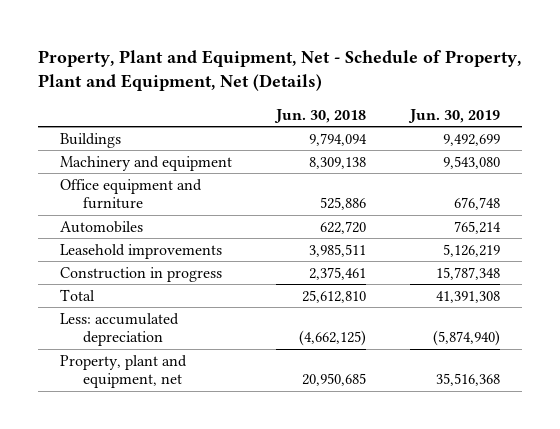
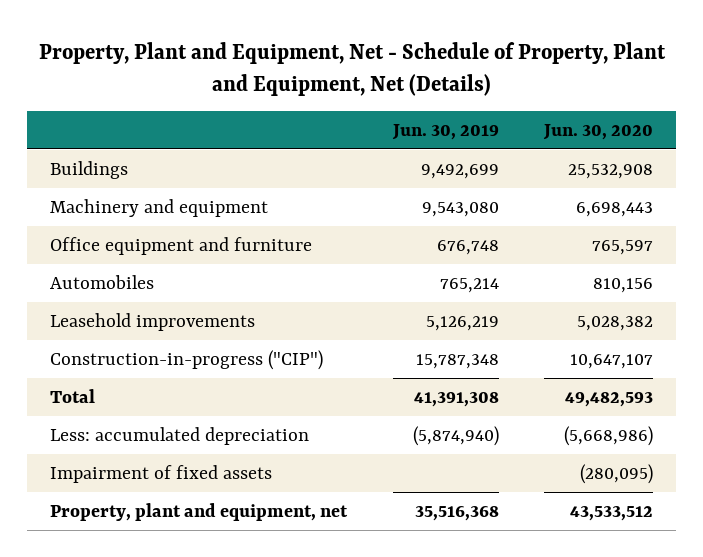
[274,108,367,123] Jun. 30, 2018 -> none
none -> [543,123,654,140] Jun. 30, 2020
[60,266,223,282] Construction in progress -> [49,349,323,370] Construction-in-progress ("CIP")
none -> [49,464,272,483] Impairment of fixed assets

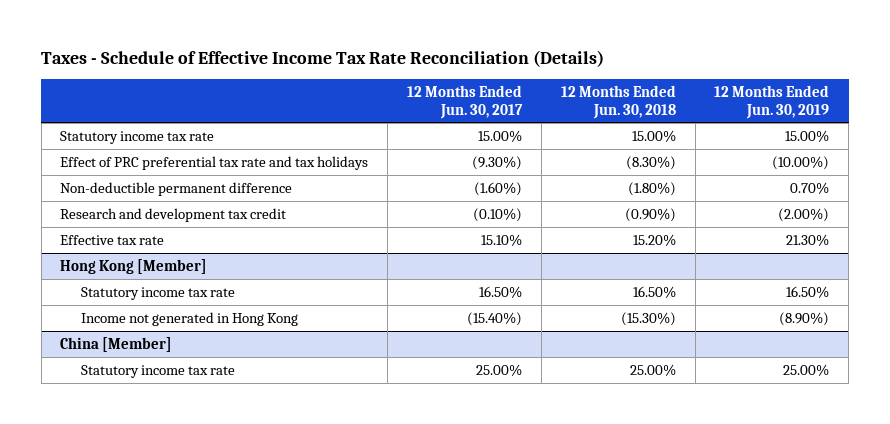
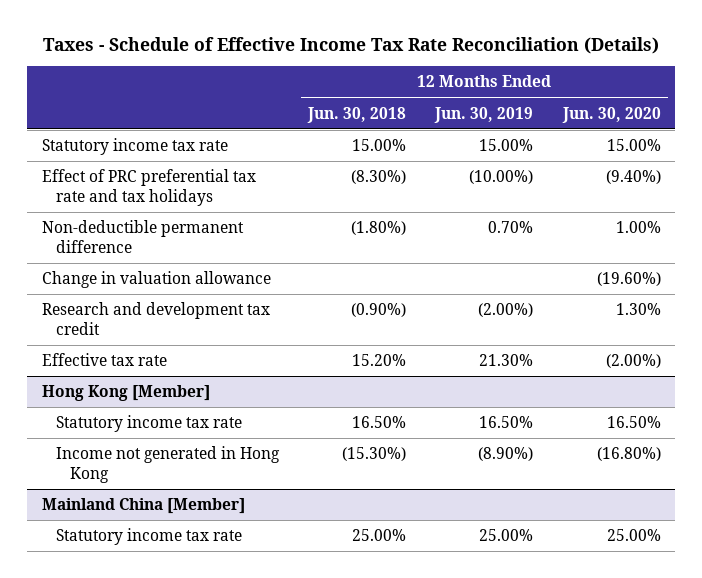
[407,85,524,119] 12 Months Ended Jun. 30, 2017 -> none
none -> [561,106,661,123] Jun. 30, 2020
none -> [41,271,271,289] Change in valuation allowance
[60,336,173,352] China [Member] -> [41,498,245,515] Mainland China [Member]

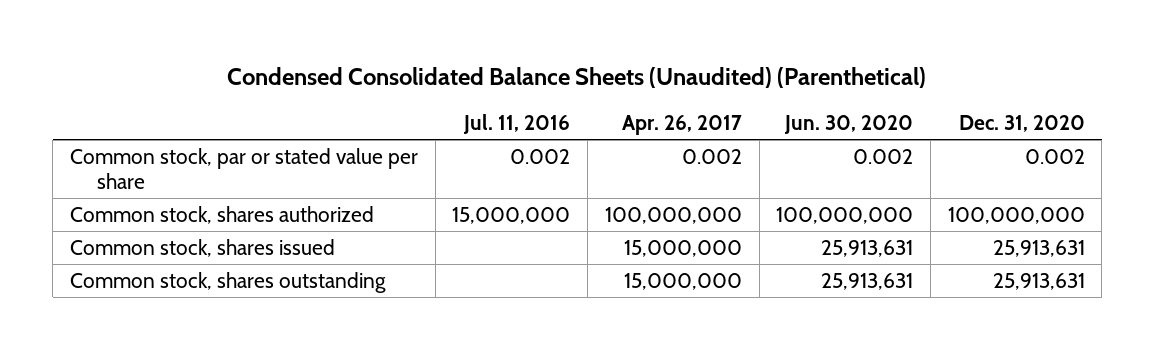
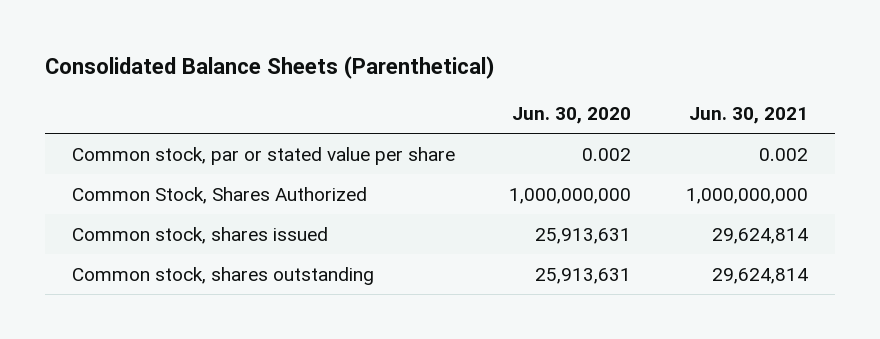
[227,67,927,89] Condensed Consolidated Balance Sheets (Unaudited) (Parenthetical) -> [44,56,495,80] Consolidated Balance Sheets (Parenthetical)
[463,113,571,134] Jul. 11, 2016 -> none
[621,114,742,135] Apr. 26, 2017 -> none
[958,114,1085,132] Dec. 31, 2020 -> none
none -> [689,107,809,125] Jun. 30, 2021
[69,205,374,224] Common stock, shares authorized -> [71,186,367,204] Common Stock, Shares Authorized
[776,206,914,224] 100,000,000 -> [509,187,632,204] 1,000,000,000

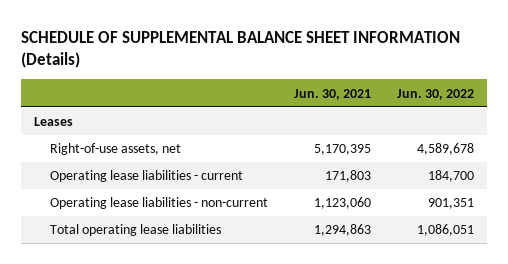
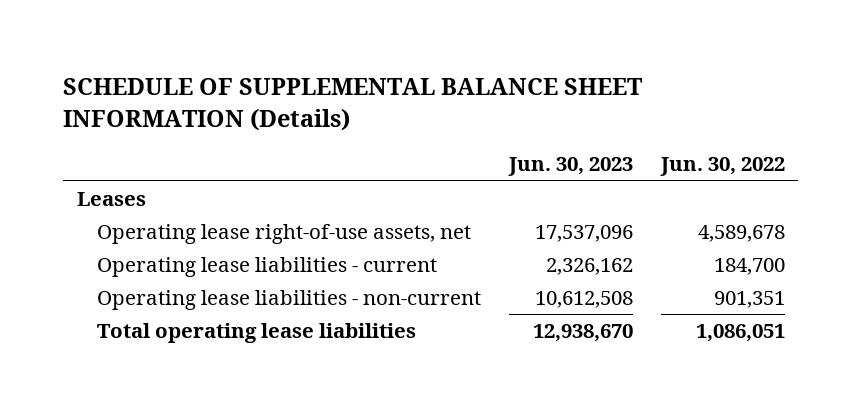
[294,88,372,100] Jun. 30, 2021 -> none
none -> [507,157,633,177] Jun. 30, 2023
[50,143,182,156] Right-of-use assets, net -> [96,224,471,245] Operating lease right-of-use assets, net

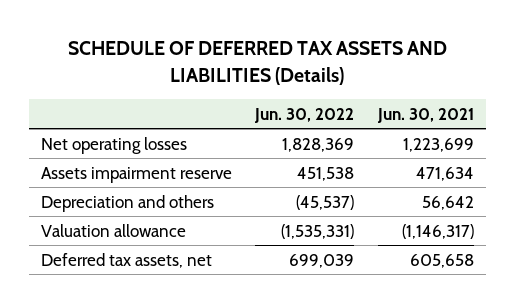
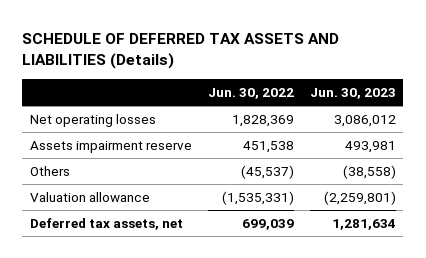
[376,107,474,123] Jun. 30, 2021 -> none
none -> [309,87,396,99] Jun. 30, 2023
[40,194,214,212] Depreciation and others -> [30,166,71,177] Others

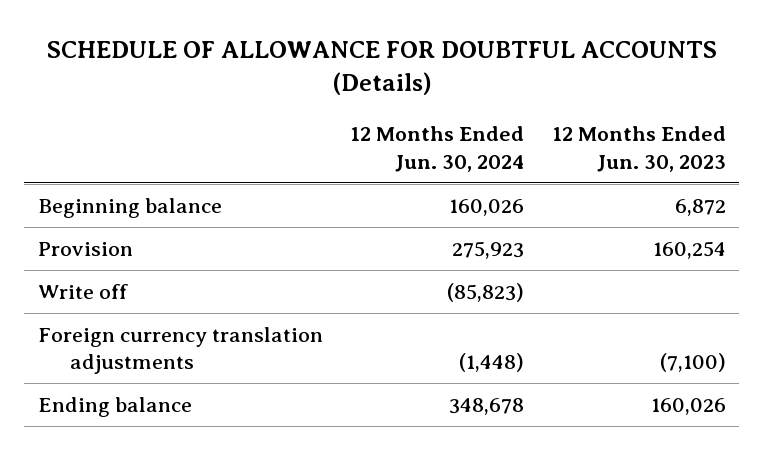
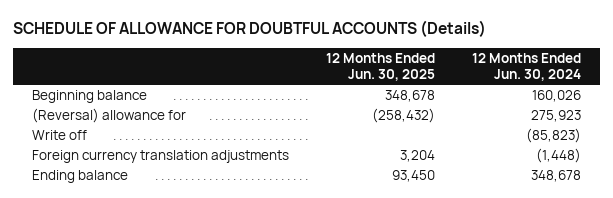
[551,126,726,172] 12 Months Ended Jun. 30, 2023 -> none
none -> [326,53,436,81] 12 Months Ended Jun. 30, 2025
[38,241,134,256] Provision -> [32,108,187,124] (Reversal) allowance for

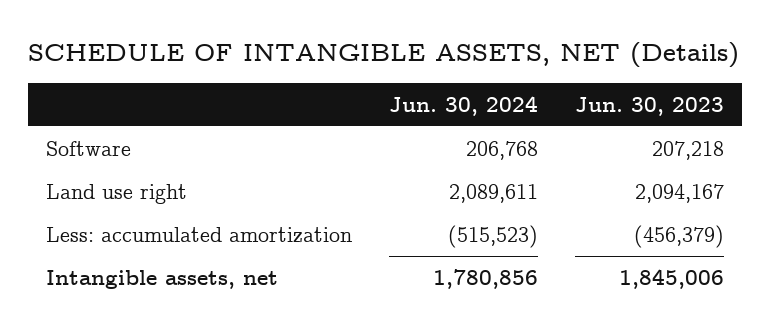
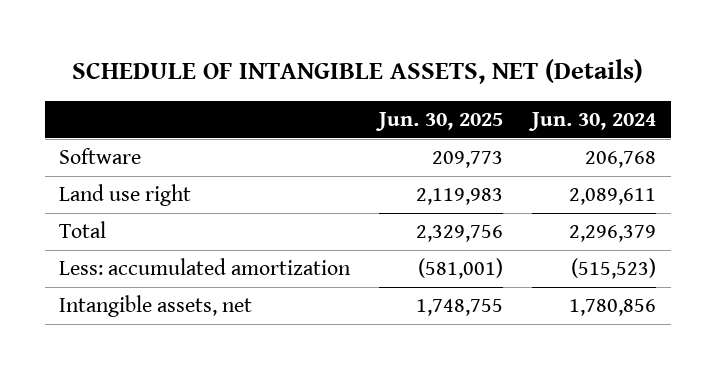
[575,96,725,116] Jun. 30, 2023 -> none
none -> [375,112,504,132] Jun. 30, 2025
none -> [59,221,107,239] Total

